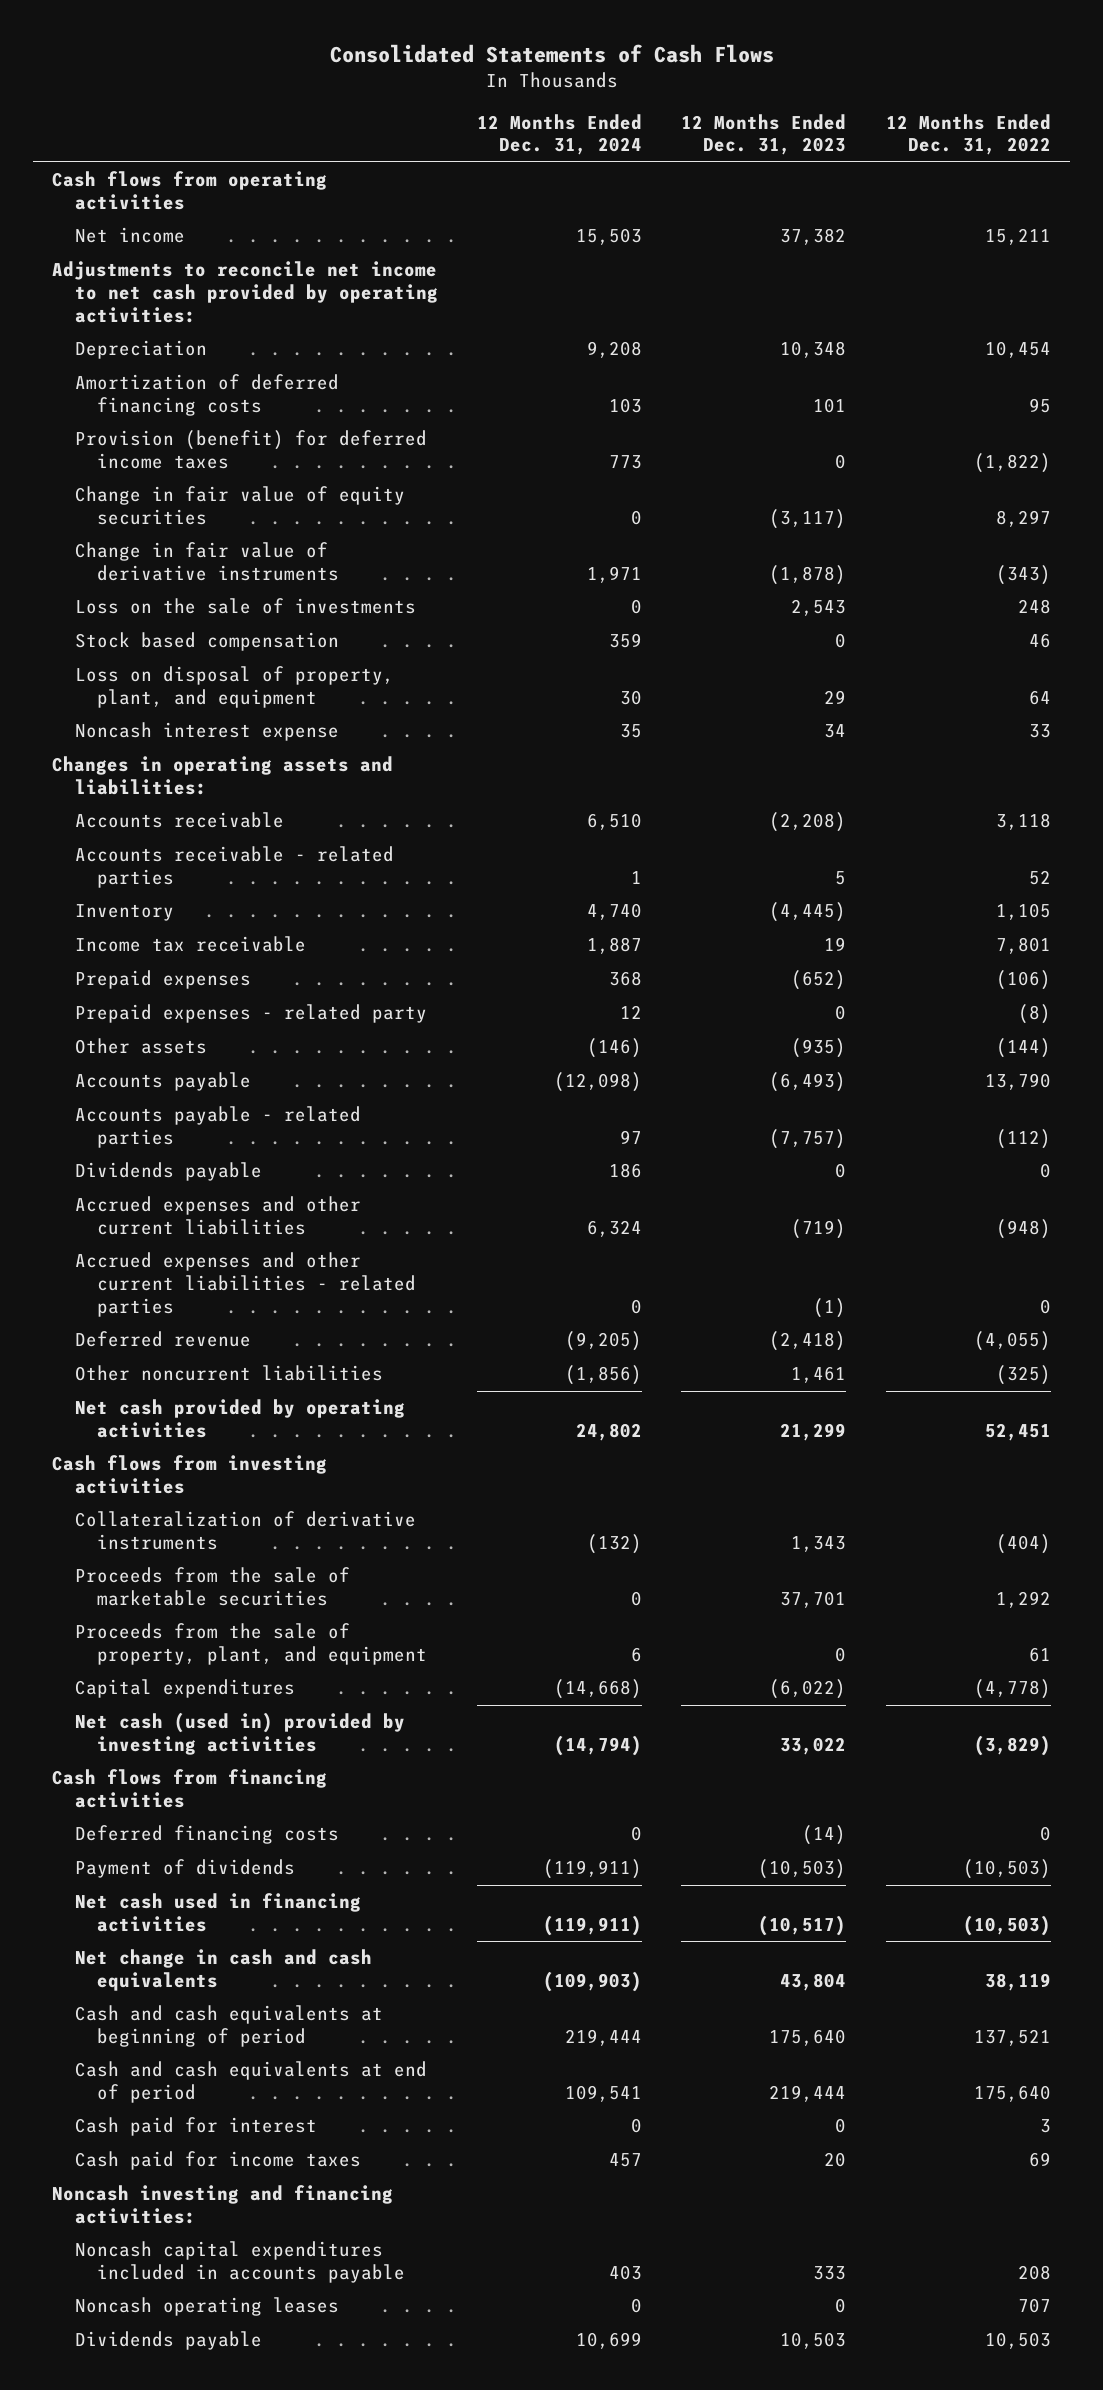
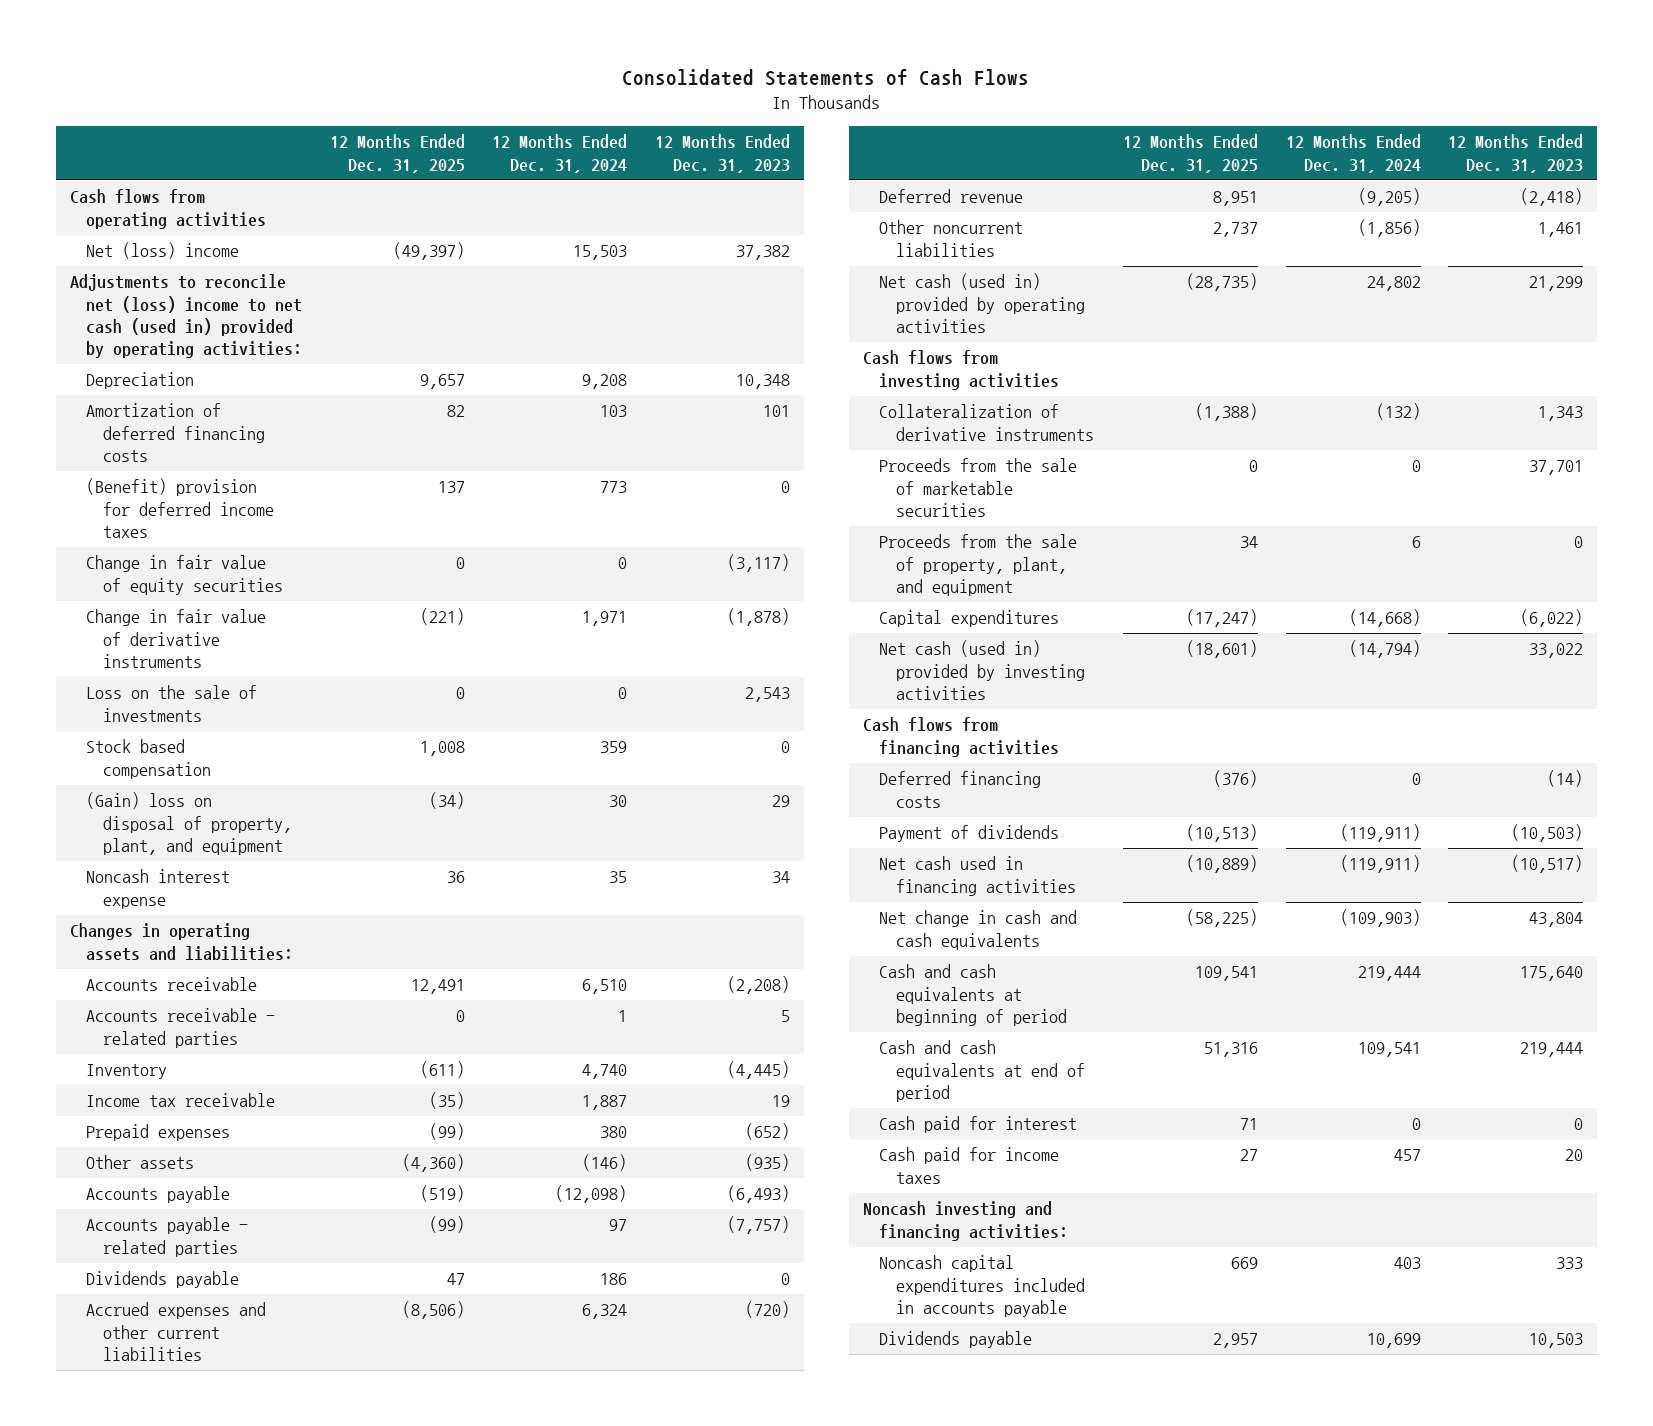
[885,113,1051,156] 12 Months Ended Dec. 31, 2022 -> none
none -> [329,134,465,173] 12 Months Ended Dec. 31, 2025
[74,227,185,244] Net income -> [86,242,240,260] Net (loss) income
[52,261,438,323] Adjustments to reconcile net income to net cash provided by operating activities: -> [69,274,303,359] Adjustments to reconcile net (loss) income to net cash (used in) provided by operating activities:
[74,430,427,470] Provision (benefit) for deferred income taxes -> [86,478,274,538] (Benefit) provision for deferred income taxes
[74,666,394,709] Loss on disposal of property, plant, and equipment -> [86,792,292,855] (Gain) loss on disposal of property, plant, and equipment
[74,1004,427,1024] Prepaid expenses - related party -> none
[609,971,643,987] 368 -> [600,1126,628,1139] 380
[74,1252,417,1317] Accrued expenses and other current liabilities - related parties -> none
[791,1219,847,1240] (719) -> [745,1301,791,1319] (720)
[74,1399,405,1439] Net cash provided by operating activities -> [879,273,1085,333] Net cash (used in) provided by operating activities
[74,2297,339,2317] Noncash operating leases -> none

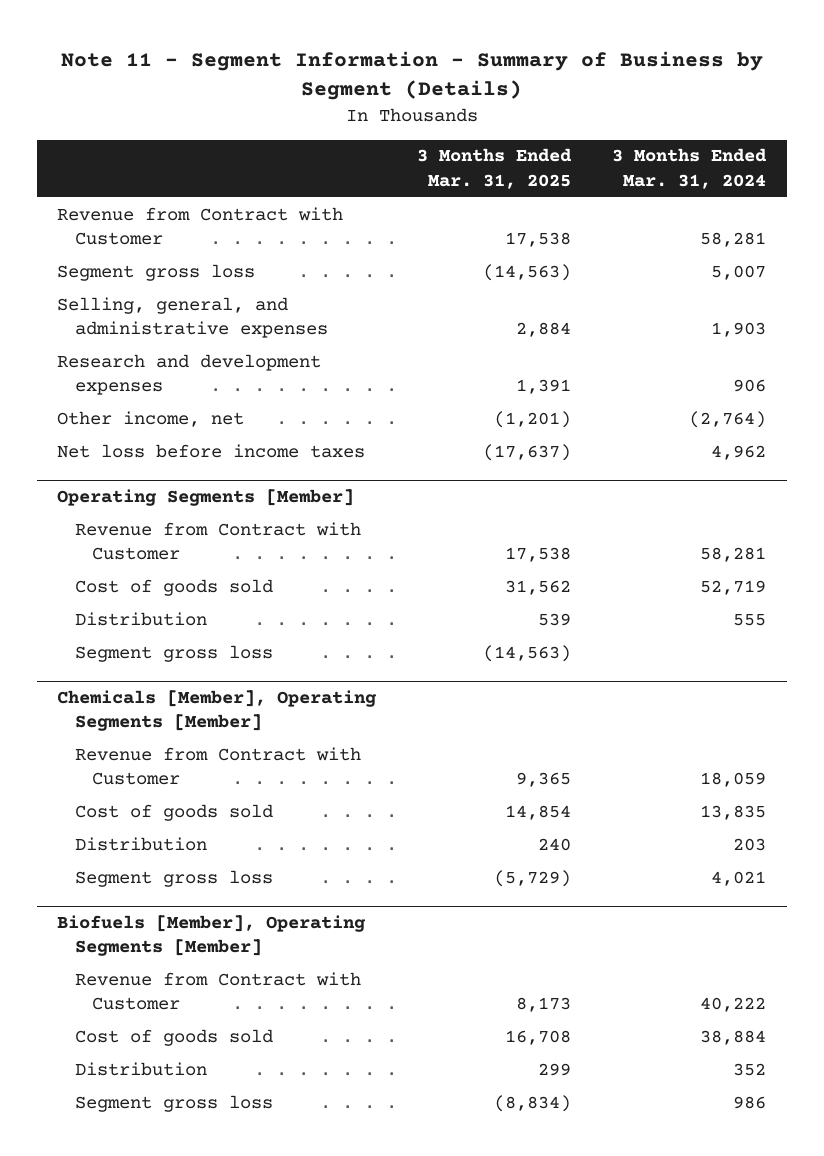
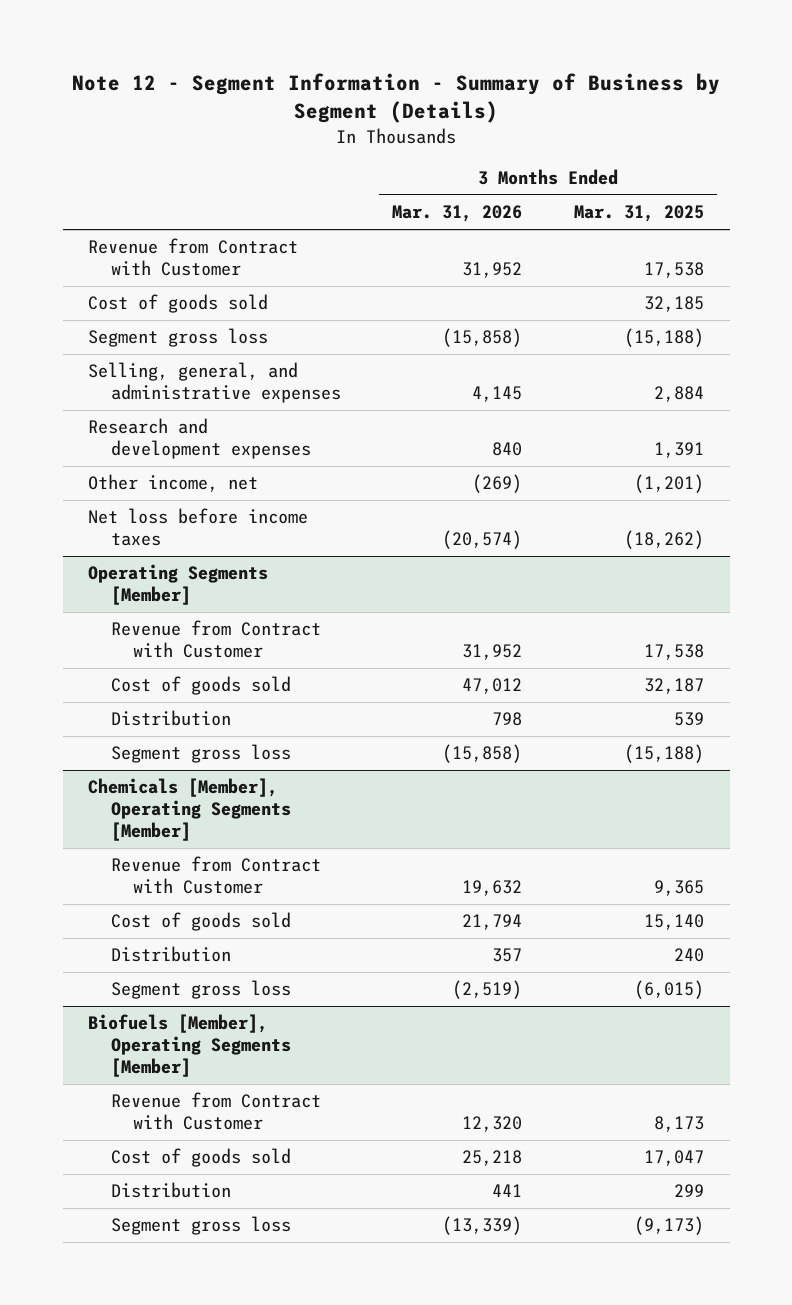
[60,51,763,101] Note 11 - Segment Information - Summary of Business by Segment (Details) -> [72,73,721,124] Note 12 - Segment Information - Summary of Business by Segment (Details)
[612,148,768,189] 3 Months Ended Mar. 31, 2024 -> none
none -> [392,205,523,223] Mar. 31, 2026
none -> [88,294,269,314] Cost of goods sold
[483,263,572,281] (14,563) -> [623,328,704,348] (15,188)
[483,443,572,461] (17,637) -> [623,530,704,550] (18,262)
[505,579,572,595] 31,562 -> [643,678,704,695] 32,187
[483,644,572,662] (14,563) -> [623,744,704,764] (15,188)
[505,804,572,820] 14,854 -> [643,914,704,931] 15,140
[494,869,572,887] (5,729) -> [633,980,704,1000] (6,015)
[505,1029,572,1045] 16,708 -> [643,1150,704,1167] 17,047
[494,1094,572,1112] (8,834) -> [633,1216,704,1236] (9,173)

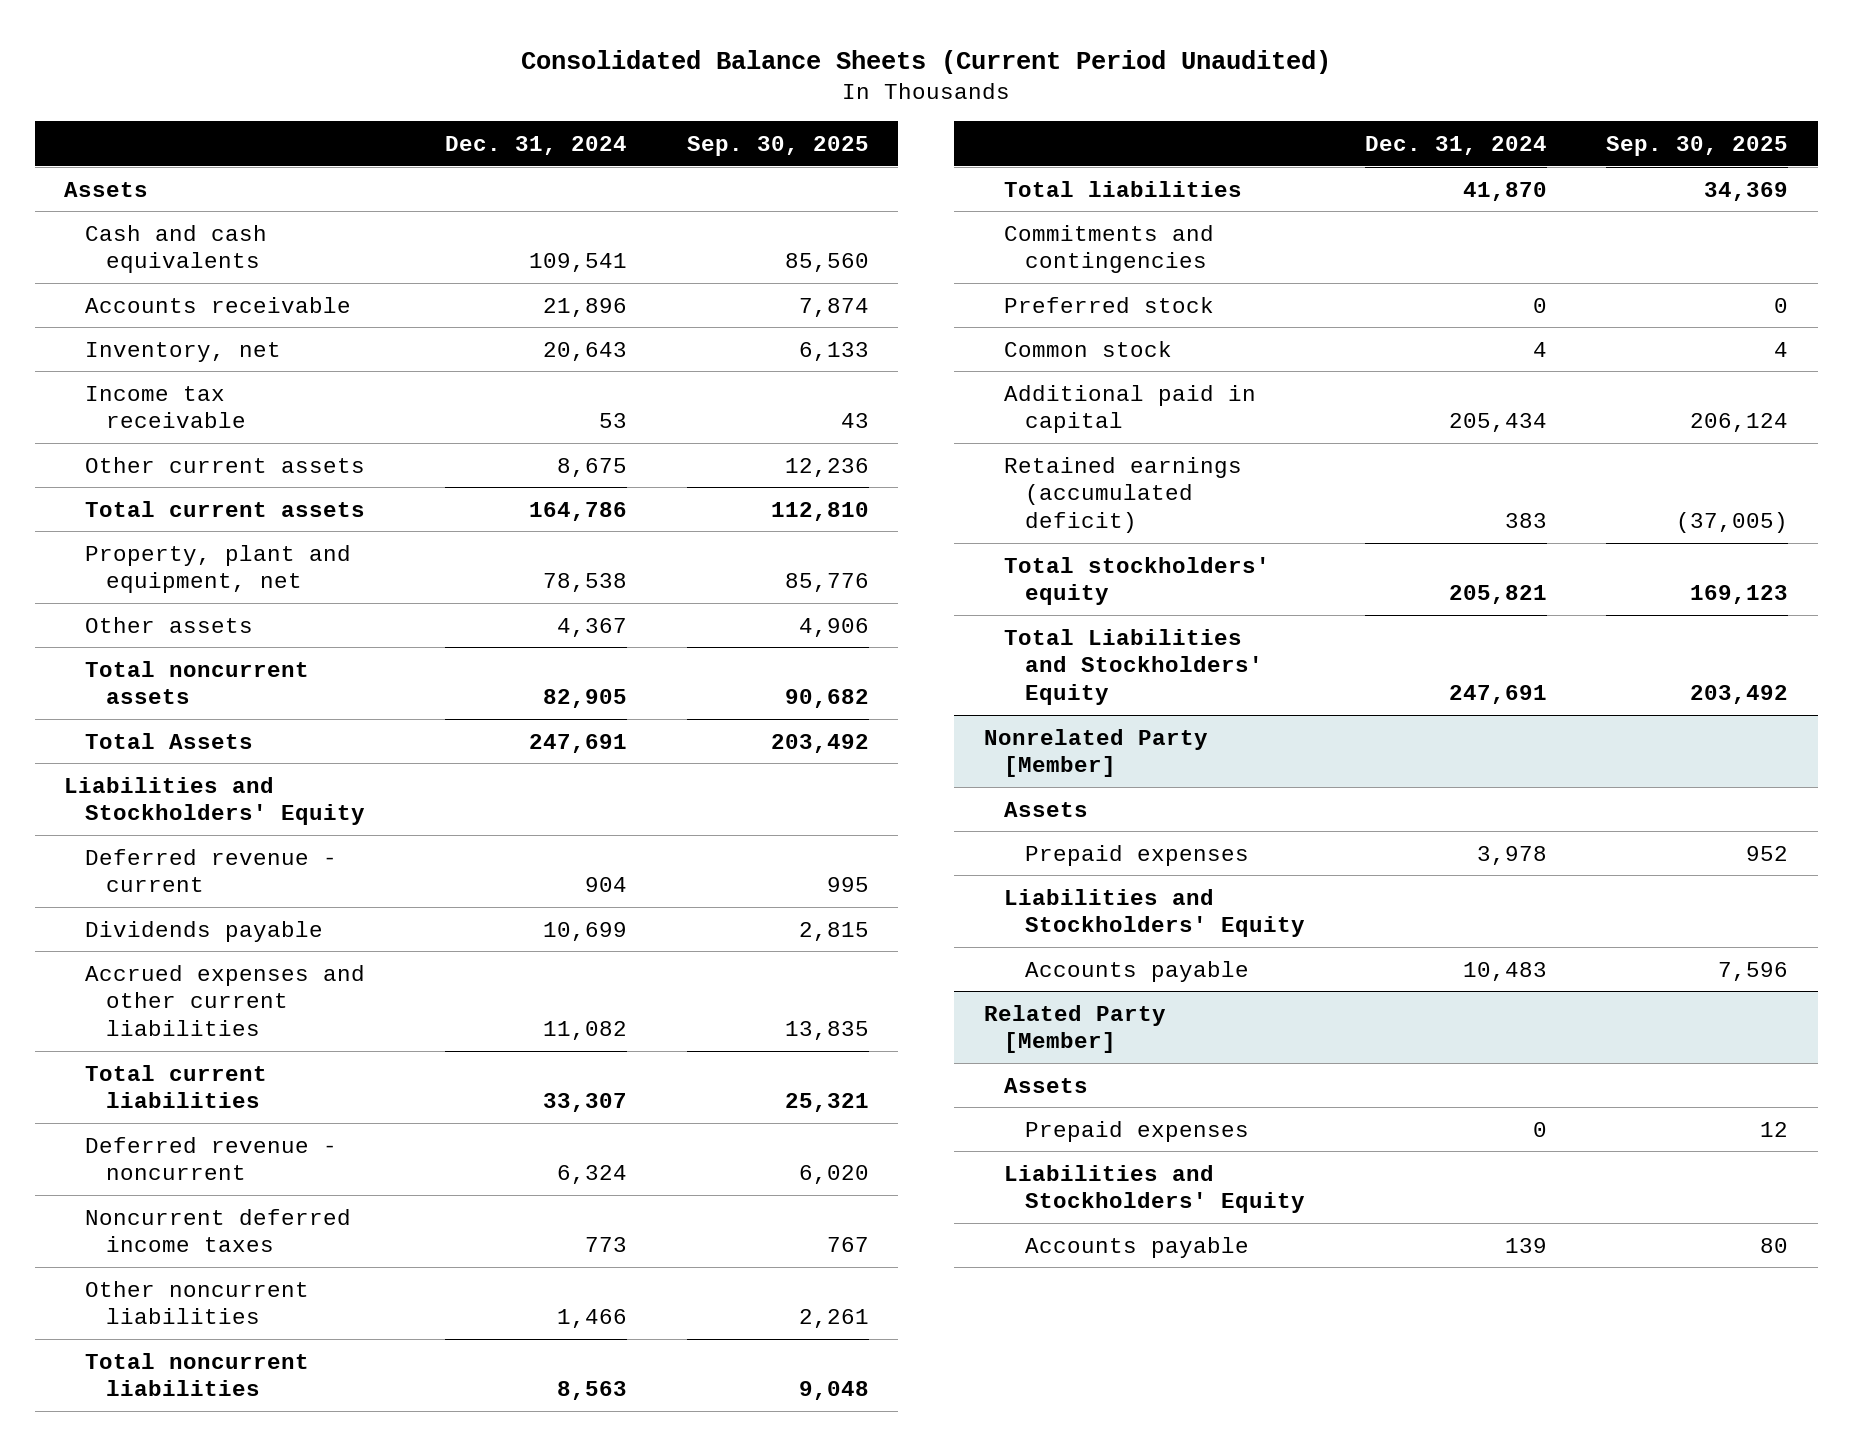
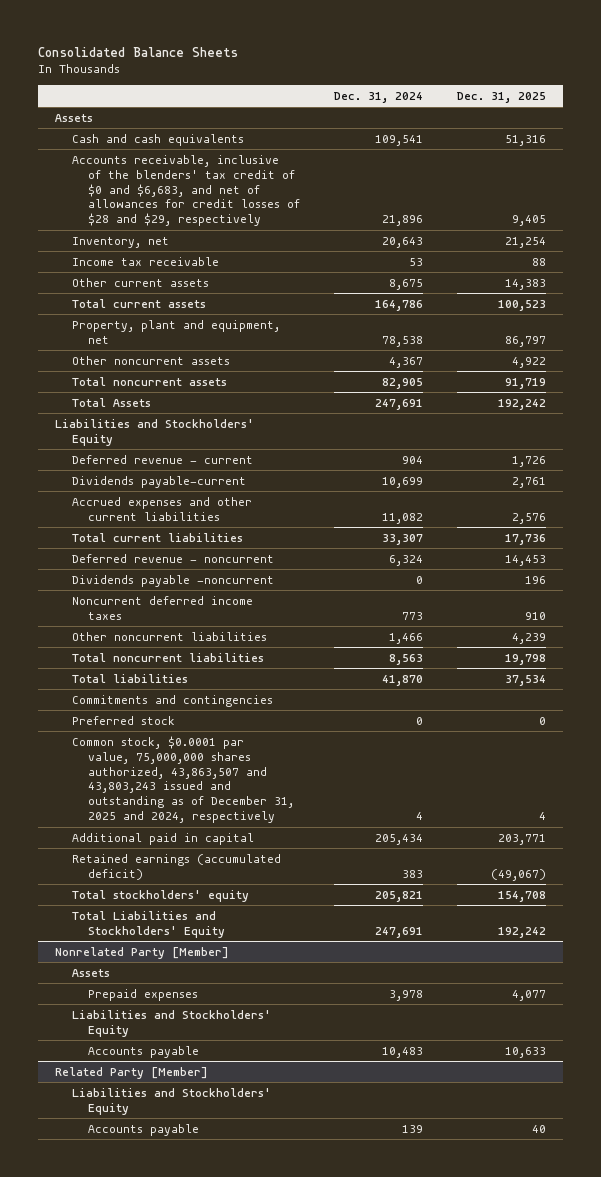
[521,50,1332,75] Consolidated Balance Sheets (Current Period Unaudited) -> [38,46,239,57] Consolidated Balance Sheets
[686,135,869,156] Sep. 30, 2025 -> none
none -> [457,91,547,103] Dec. 31, 2025
[84,296,351,313] Accounts receivable -> [71,154,301,227] Accounts receivable, inclusive of the blenders' tax credit of $0 and $6,683, and net of allowances for credit losses of $28 and $29, respectively
[84,616,253,633] Other assets -> [71,355,230,365] Other noncurrent assets
[84,920,323,942] Dividends payable -> [71,475,246,488] Dividends payable-current
none -> [71,574,274,587] Dividends payable -noncurrent
[1004,340,1173,357] Common stock -> [71,735,295,824] Common stock, $0.0001 par value, 75,000,000 shares authorized, 43,863,507 and 43,803,243 issued and outstanding as of December 31, 2025 and 2024, respectively
[1004,1077,1089,1093] Assets -> none
[1025,1120,1250,1142] Prepaid expenses -> none

